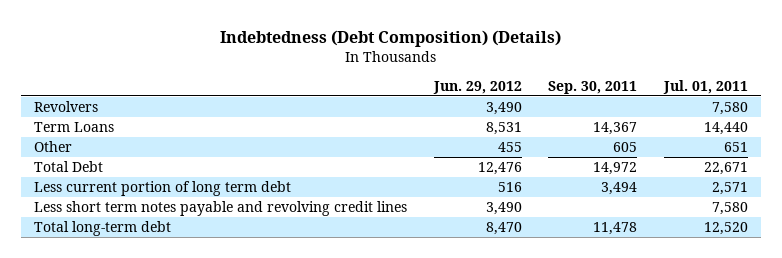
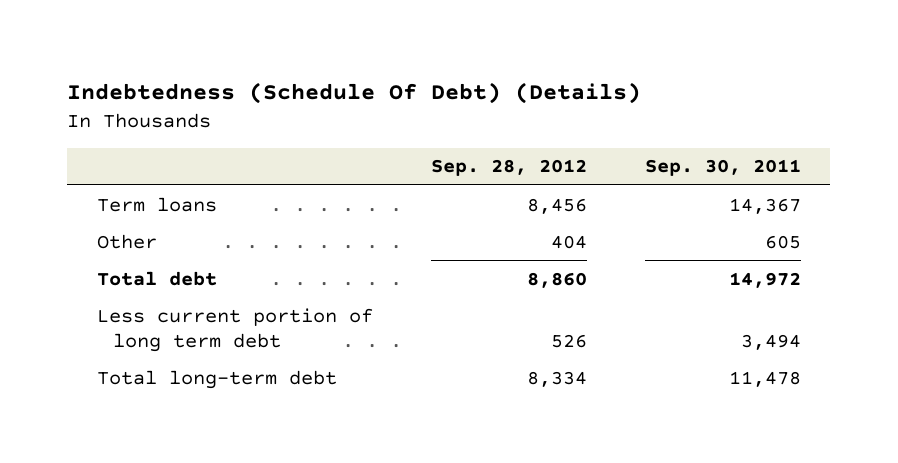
[220,29,562,47] Indebtedness (Debt Composition) (Details) -> [67,82,642,105] Indebtedness (Schedule Of Debt) (Details)
[432,80,522,94] Jun. 29, 2012 -> none
[663,79,749,94] Jul. 01, 2011 -> none
none -> [430,159,587,177] Sep. 28, 2012
[34,101,99,113] Revolvers -> none
[34,122,115,133] Term Loans -> [96,196,217,212] Term loans
[34,161,104,173] Total Debt -> [96,270,217,286] Total debt
[34,201,408,217] Less short term notes payable and revolving credit lines -> none

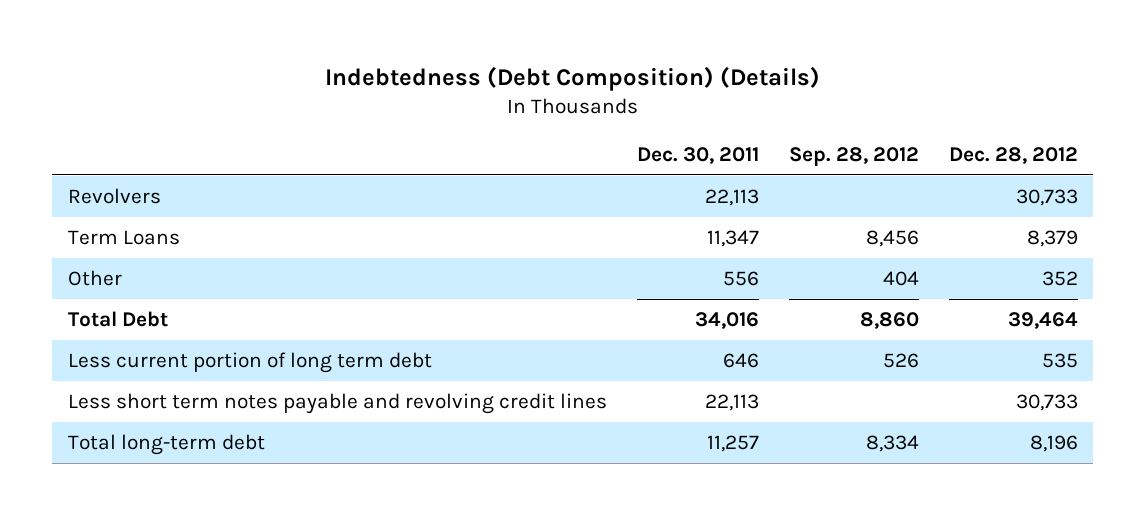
[67,82,642,105] Indebtedness (Schedule Of Debt) (Details) -> [324,65,820,91] Indebtedness (Debt Composition) (Details)
[644,159,801,177] Sep. 30, 2011 -> none
none -> [636,146,759,164] Dec. 30, 2011
none -> [948,146,1078,164] Dec. 28, 2012
none -> [67,188,161,205] Revolvers
[96,196,217,212] Term loans -> [67,230,180,246] Term Loans
[96,270,217,286] Total debt -> [67,311,168,328] Total Debt
none -> [67,393,607,415] Less short term notes payable and revolving credit lines

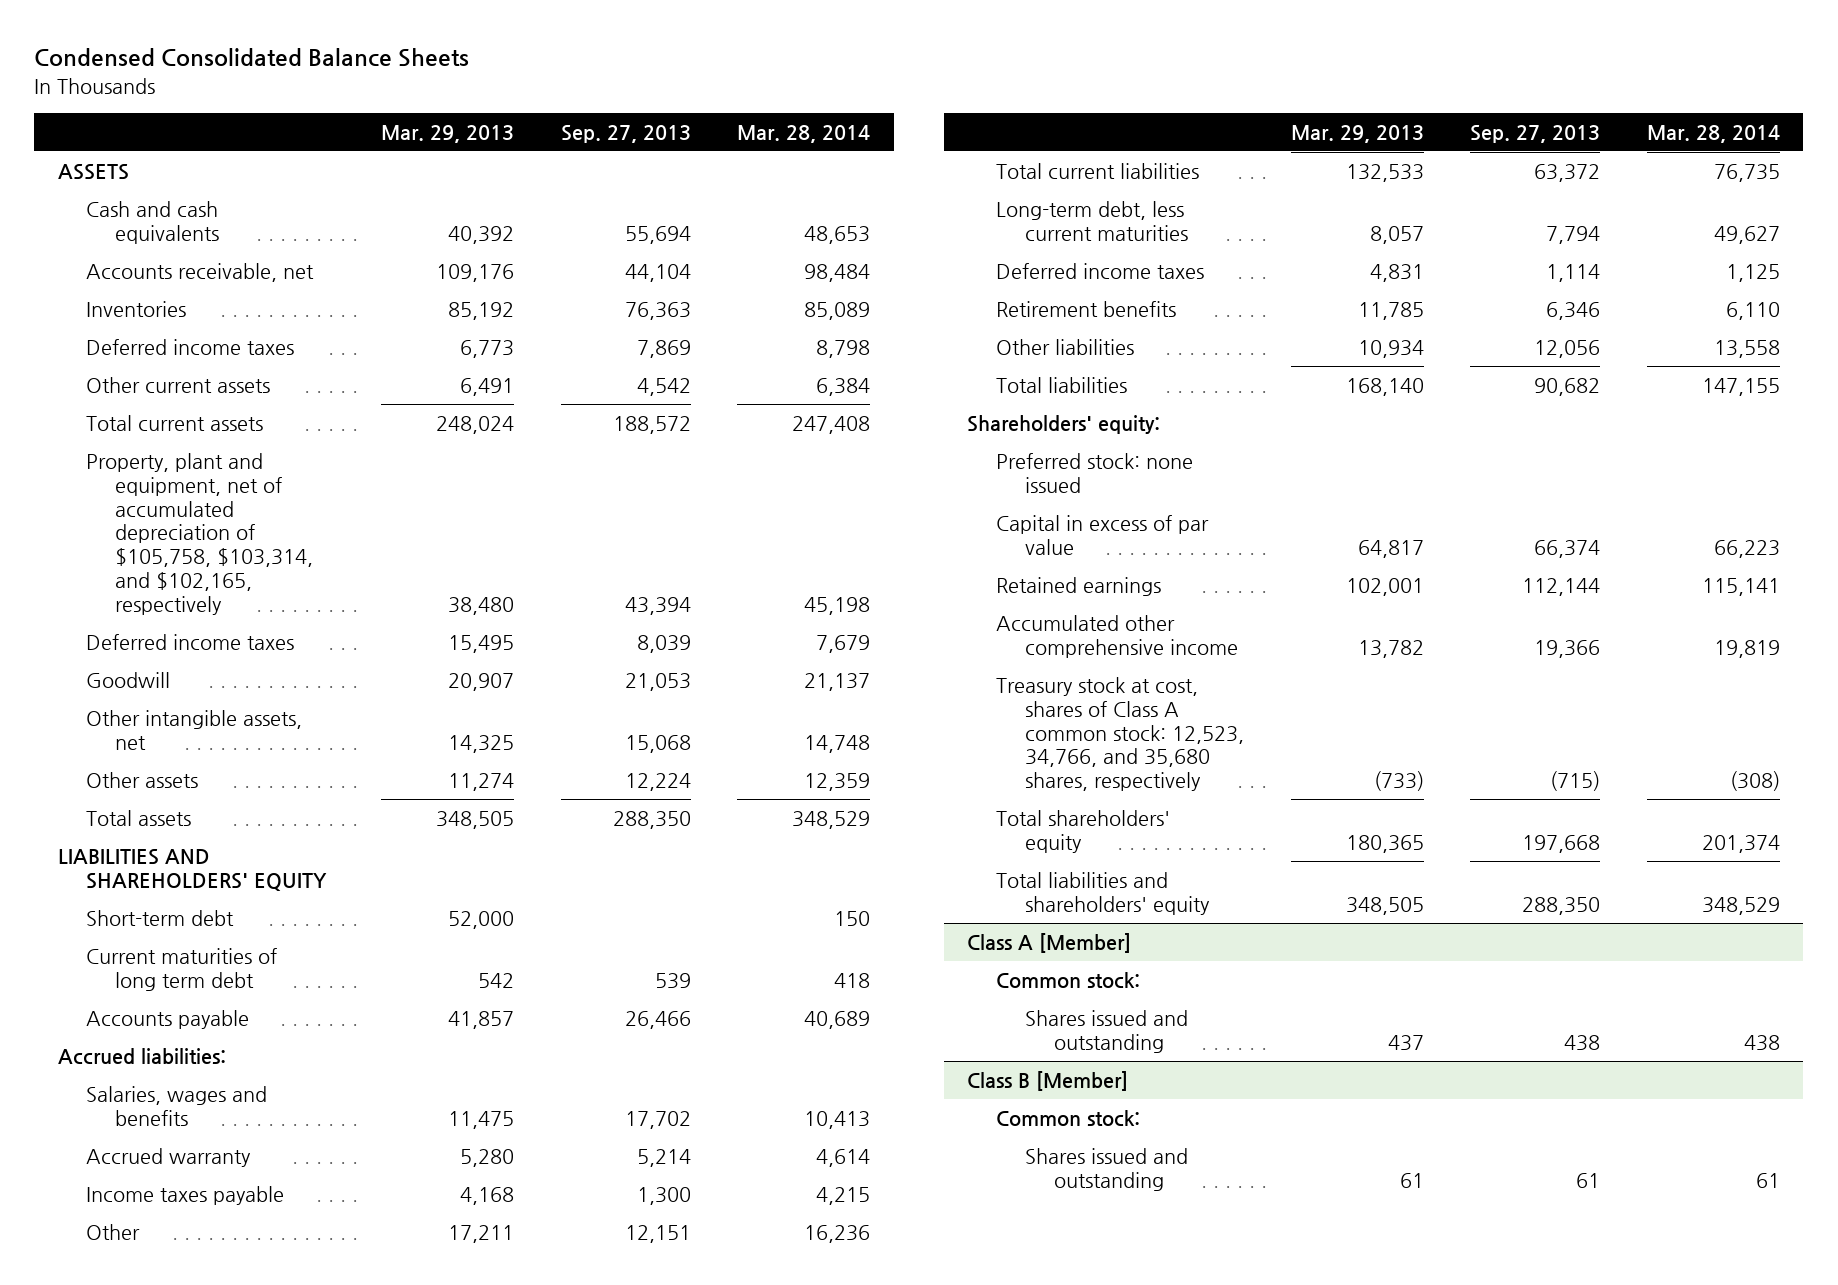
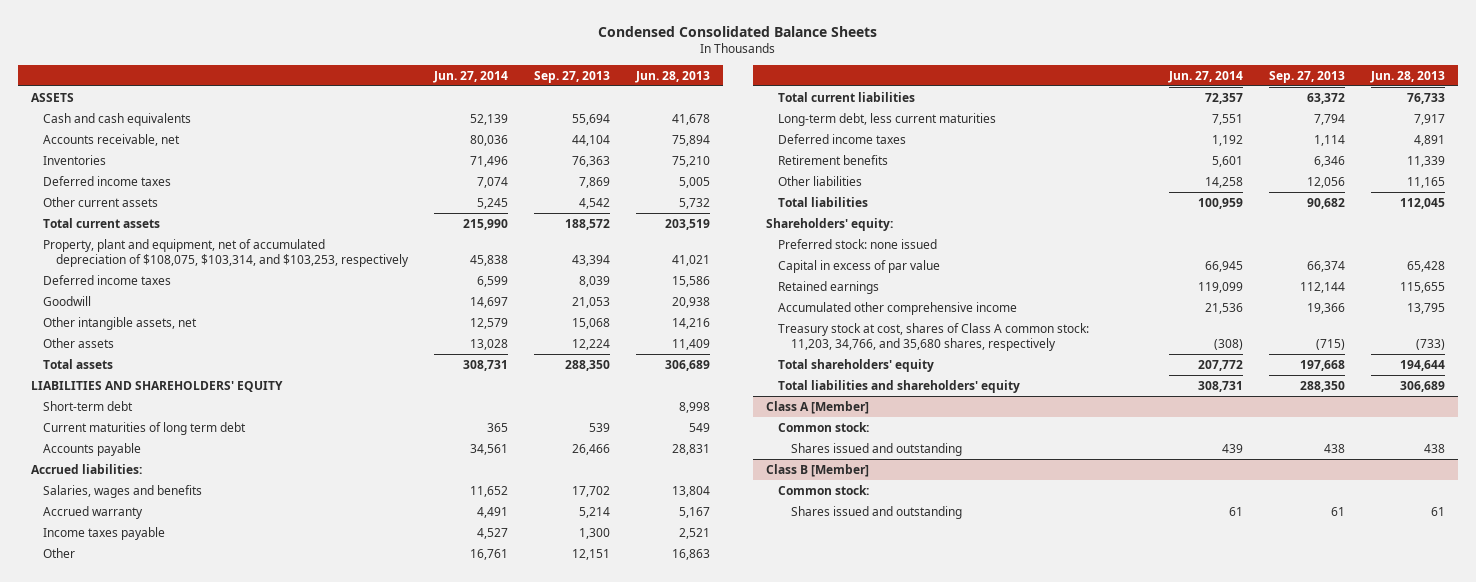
[381,124,515,143] Mar. 29, 2013 -> none
[737,124,871,143] Mar. 28, 2014 -> none
none -> [432,70,508,83] Jun. 27, 2014
none -> [634,70,710,83] Jun. 28, 2013
[86,453,314,615] Property, plant and equipment, net of accumulated depreciation of $105,758, $103,314, and $102,165, respectively -> [43,238,409,268] Property, plant and equipment, net of accumulated depreciation of $108,075, $103,314, and $103,253, respectively
[996,677,1245,792] Treasury stock at cost, shares of Class A common stock: 12,523, 34,766, and 35,680 shares, respectively -> [778,322,1090,352] Treasury stock at cost, shares of Class A common stock: 11,203, 34,766, and 35,680 shares, respectively

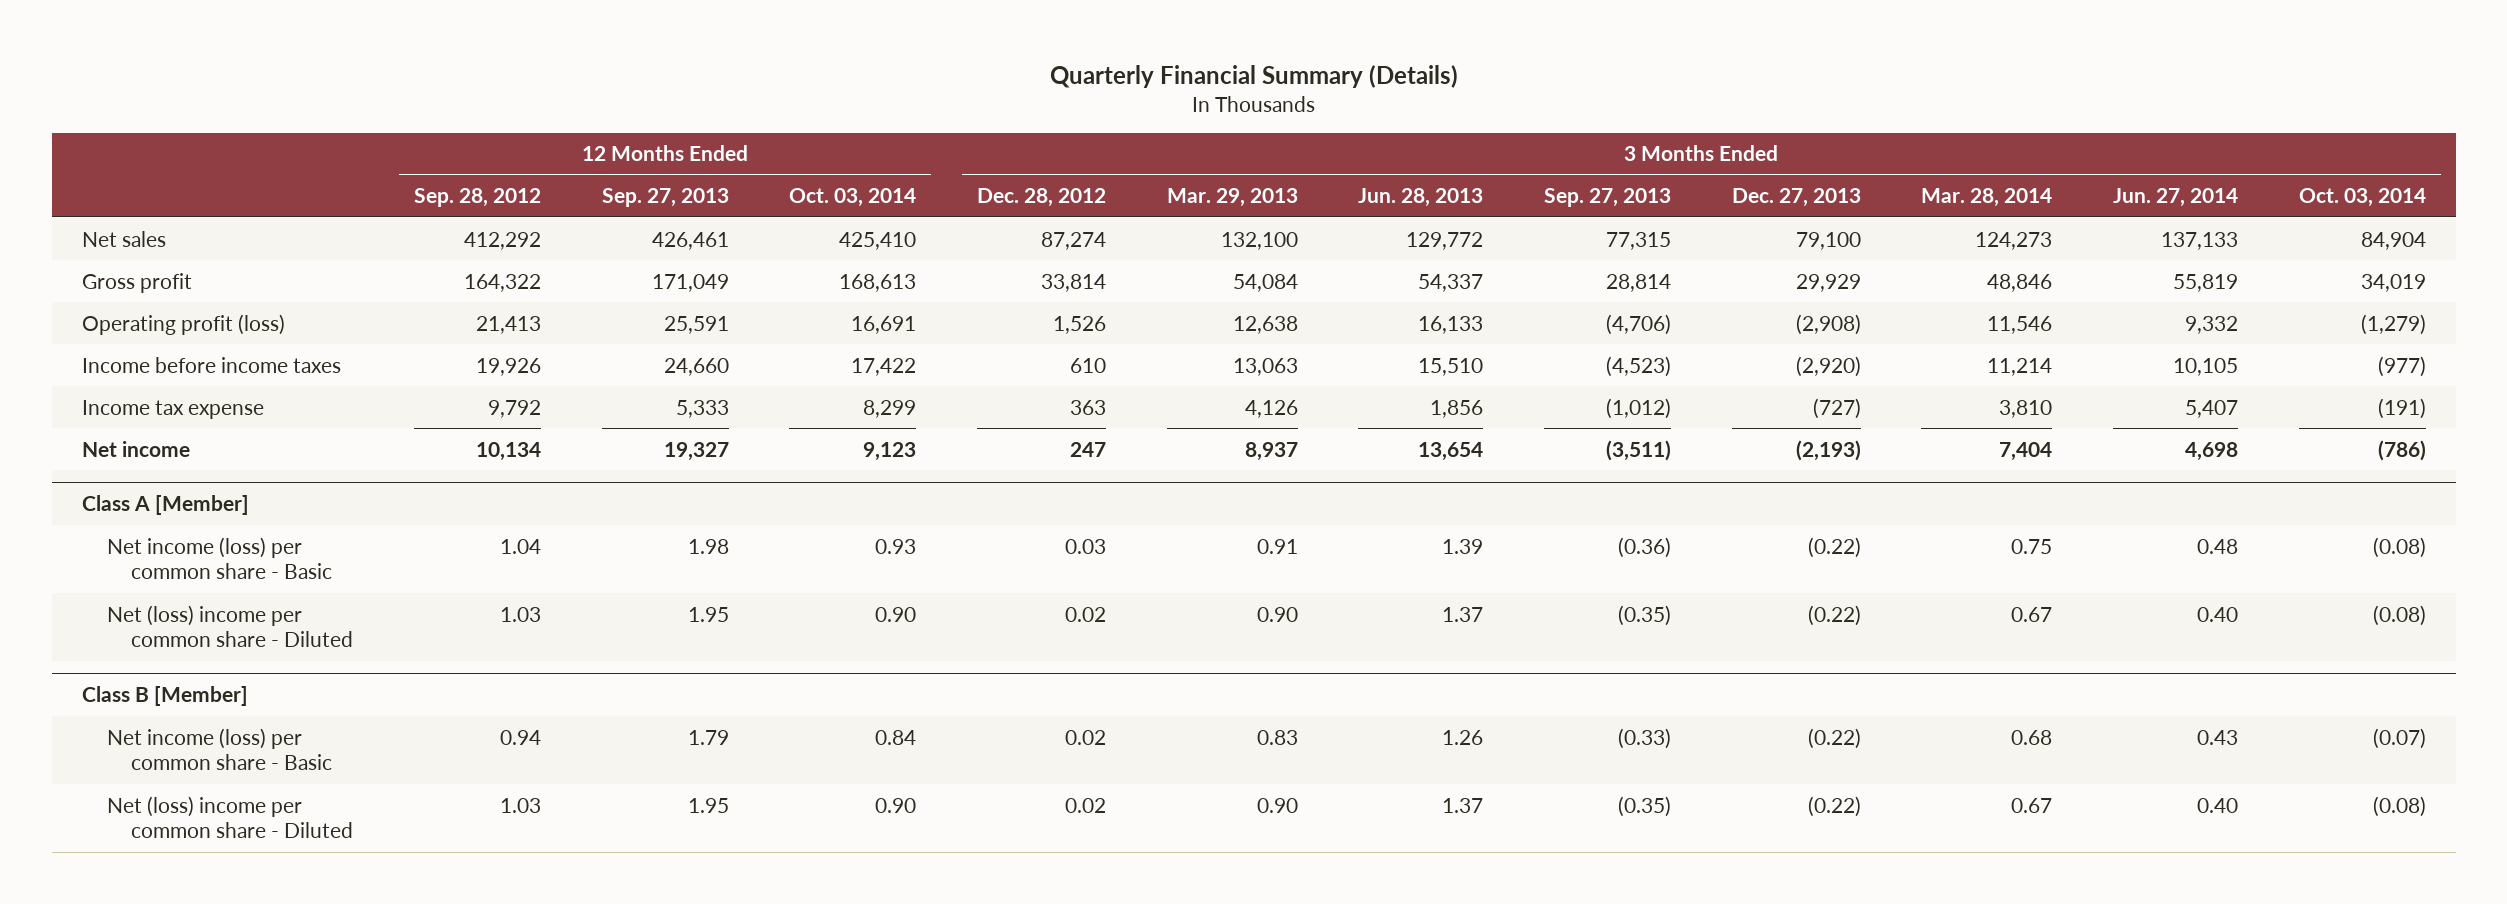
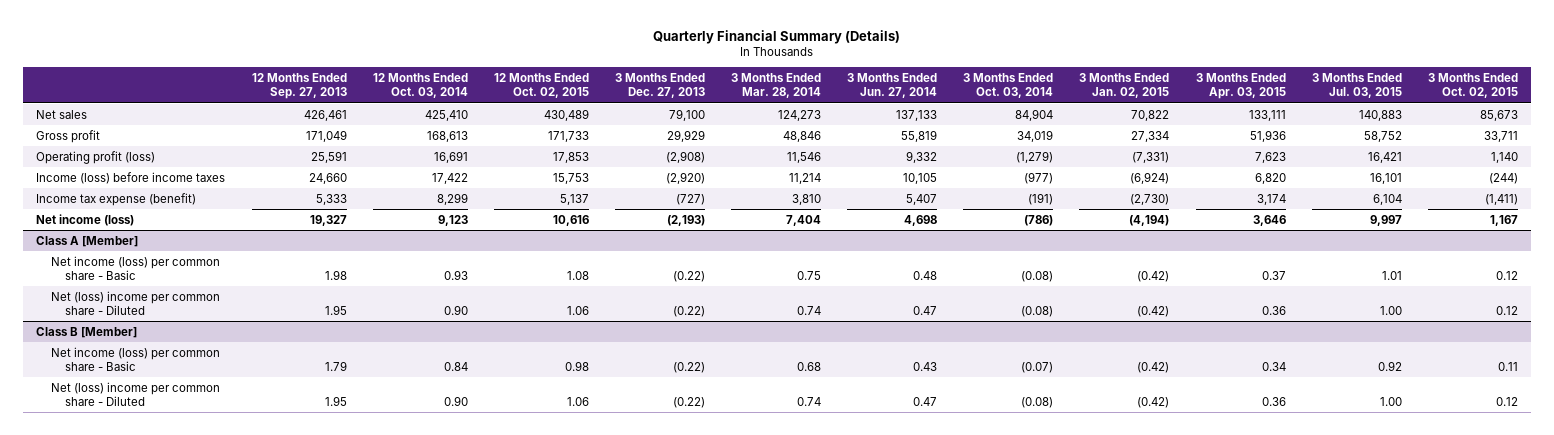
[413,188,541,208] Sep. 28, 2012 -> none
[976,188,1106,208] Dec. 28, 2012 -> none
[1166,188,1298,208] Mar. 29, 2013 -> none
[1358,188,1484,208] Jun. 28, 2013 -> none
[1543,188,1671,208] Sep. 27, 2013 -> none
none -> [493,73,589,98] 12 Months Ended Oct. 02, 2015
none -> [1079,73,1170,98] 3 Months Ended Jan. 02, 2015
none -> [1195,73,1286,99] 3 Months Ended Apr. 03, 2015
none -> [1311,73,1402,98] 3 Months Ended Jul. 03, 2015
none -> [1427,73,1518,98] 3 Months Ended Oct. 02, 2015
[81,356,341,373] Income before income taxes -> [36,171,226,184] Income (loss) before income taxes
[81,399,264,419] Income tax expense -> [36,192,197,206] Income tax expense (benefit)
[81,440,190,457] Net income -> [36,213,135,226] Net income (loss)
[2011,606,2053,622] 0.67 -> [797,305,822,315] 0.74
[2196,606,2238,622] 0.40 -> [913,305,938,315] 0.47
[2011,797,2053,813] 0.67 -> [797,396,822,406] 0.74
[2196,797,2238,813] 0.40 -> [913,396,938,406] 0.47

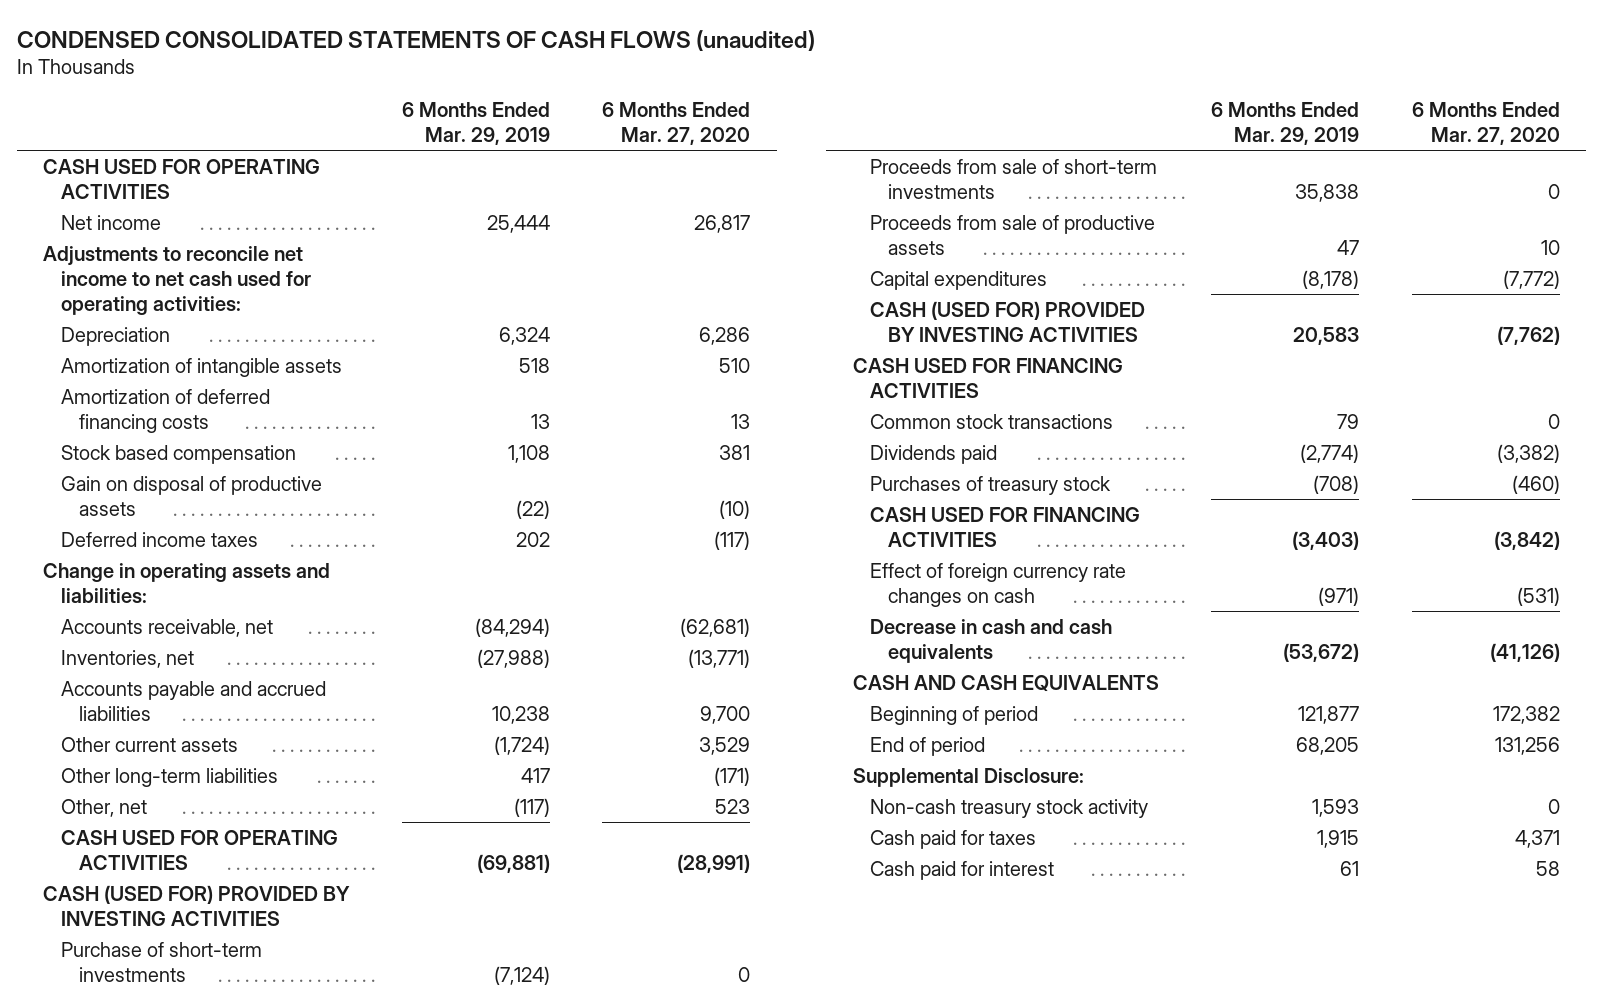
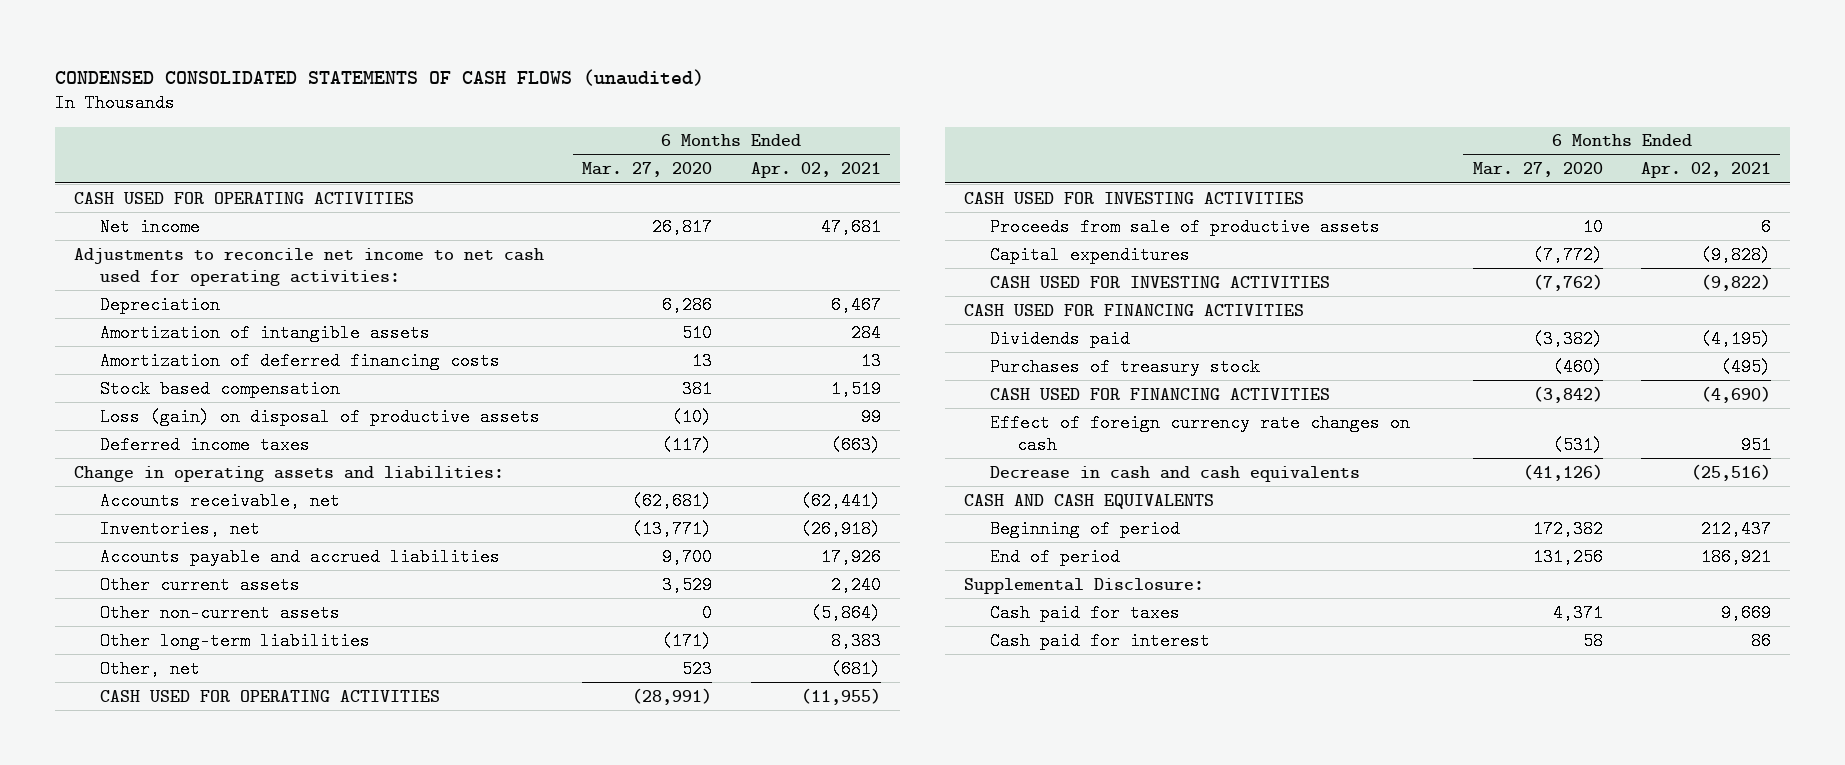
[401,101,550,146] 6 Months Ended Mar. 29, 2019 -> none
none -> [750,162,881,179] Apr. 02, 2021
[60,475,322,516] Gain on disposal of productive assets -> [100,407,541,426] Loss (gain) on disposal of productive assets
none -> [100,603,341,622] Other non-current assets
[60,941,262,982] Purchase of short-term investments -> none
[870,158,1158,199] Proceeds from sale of short-term investments -> none
[43,884,351,926] CASH (USED FOR) PROVIDED BY INVESTING ACTIVITIES -> [964,191,1305,204] CASH USED FOR INVESTING ACTIVITIES
[870,300,1146,342] CASH (USED FOR) PROVIDED BY INVESTING ACTIVITIES -> [990,275,1331,288] CASH USED FOR INVESTING ACTIVITIES
[870,413,1114,429] Common stock transactions -> none
[870,798,1149,818] Non-cash treasury stock activity -> none

